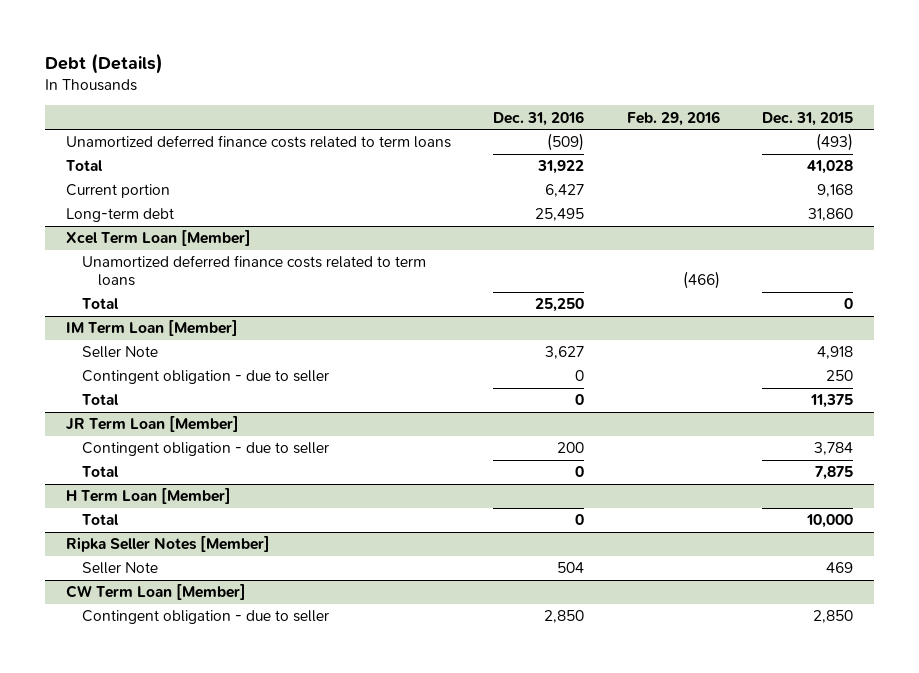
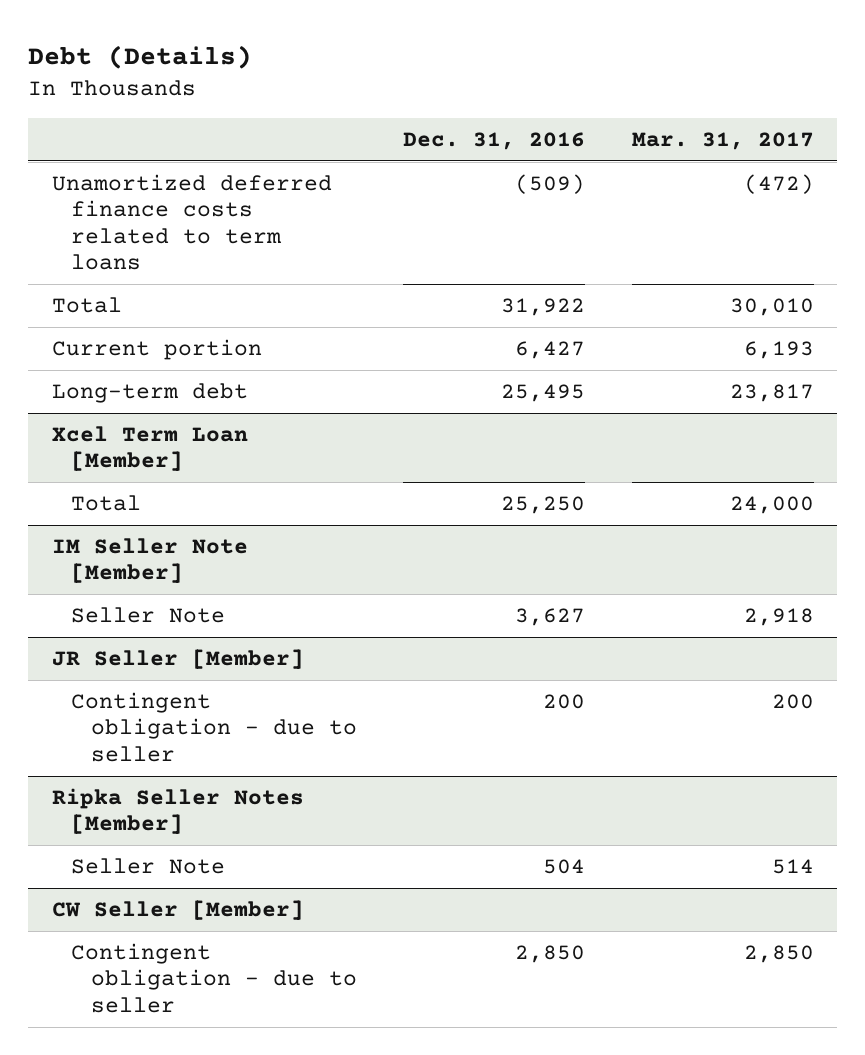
[626,110,720,126] Feb. 29, 2016 -> none
[762,111,854,126] Dec. 31, 2015 -> none
none -> [631,131,814,150] Mar. 31, 2017
[82,255,427,287] Unamortized deferred finance costs related to term loans -> none
[66,320,239,337] IM Term Loan [Member] -> [51,537,248,584] IM Seller Note [Member]
[82,370,330,385] Contingent obligation - due to seller -> none
[82,394,120,406] Total -> none
[66,416,240,433] JR Term Loan [Member] -> [51,648,304,669] JR Seller [Member]
[82,466,120,478] Total -> none
[66,488,232,505] H Term Loan [Member] -> none
[82,514,120,526] Total -> none
[66,584,247,601] CW Term Loan [Member] -> [51,899,304,920] CW Seller [Member]

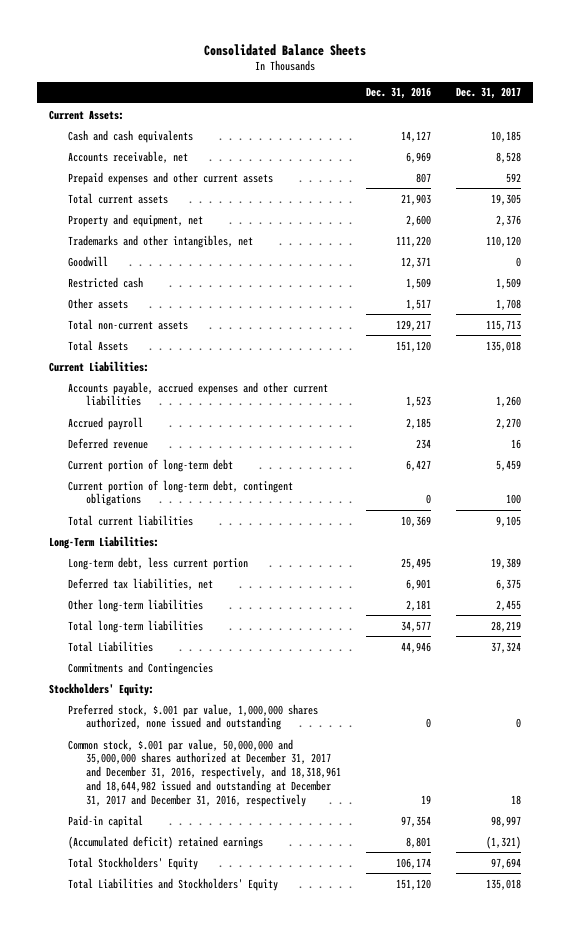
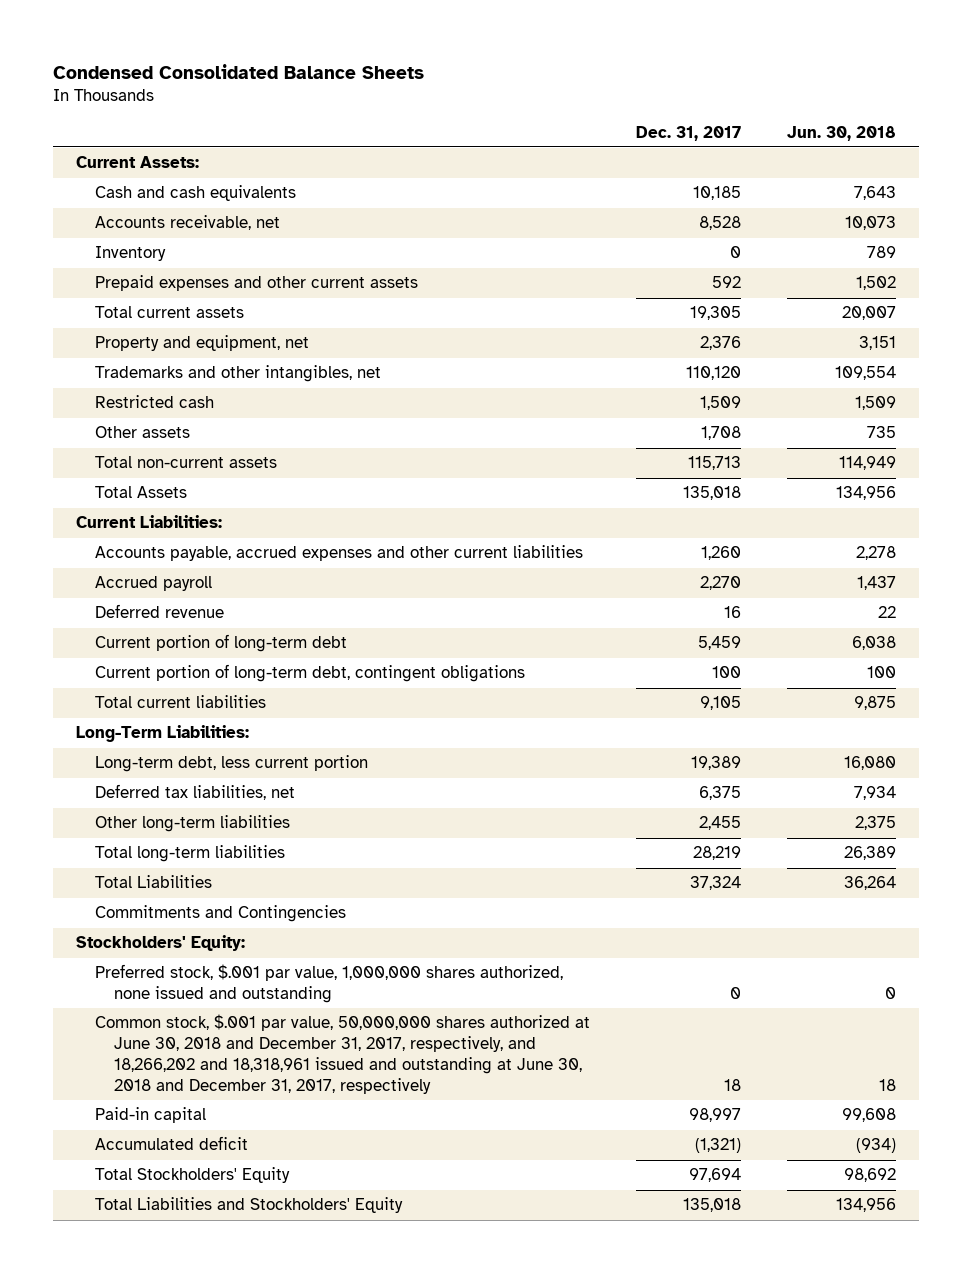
[204,43,367,56] Consolidated Balance Sheets -> [52,63,424,79] Condensed Consolidated Balance Sheets
[365,87,431,100] Dec. 31, 2016 -> none
none -> [787,125,897,141] Jun. 30, 2018
none -> [94,246,166,262] Inventory
[67,255,108,267] Goodwill -> none
[67,738,341,807] Common stock, $.001 par value, 50,000,000 and 35,000,000 shares authorized at December 31, 2017 and December 31, 2016, respectively, and 18,318,961 and 18,644,982 issued and outstanding at December 31, 2017 and December 31, 2016, respectively -> [94,1014,590,1094] Common stock, $.001 par value, 50,000,000 shares authorized at June 30, 2018 and December 31, 2017, respectively, and 18,266,202 and 18,318,961 issued and outstanding at June 30, 2018 and December 31, 2017, respectively
[67,835,263,849] (Accumulated deficit) retained earnings -> [94,1136,248,1151] Accumulated deficit

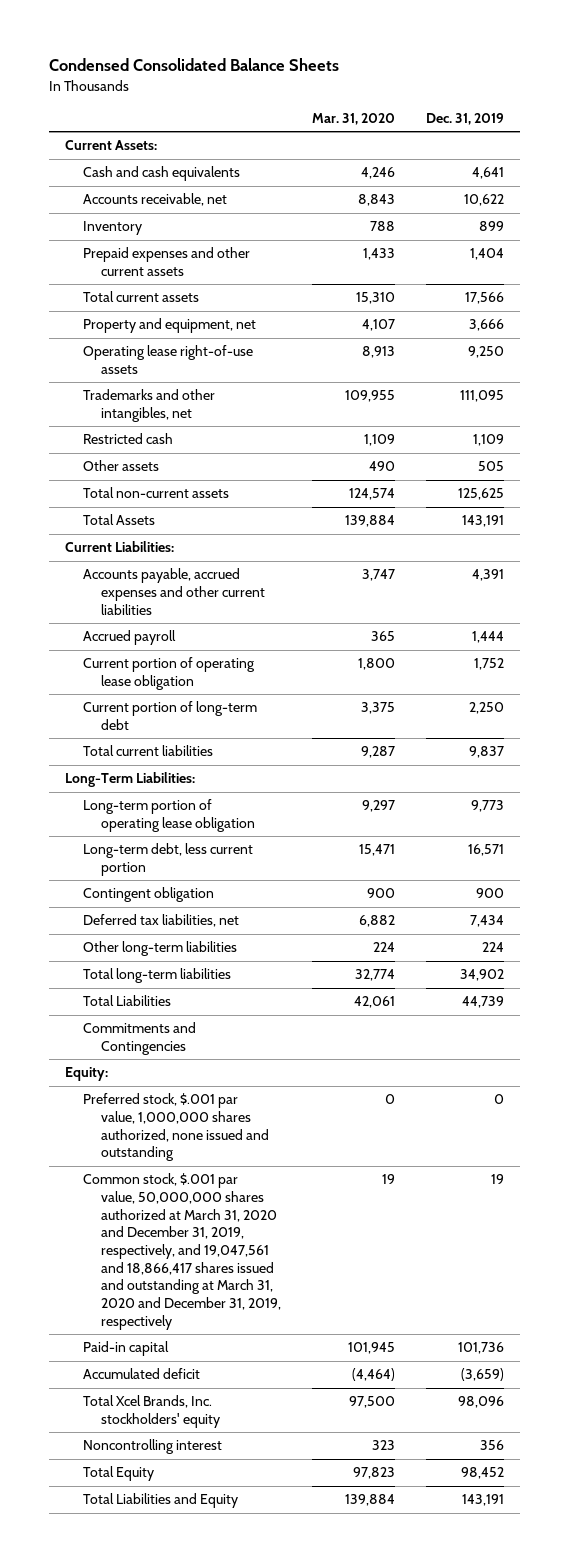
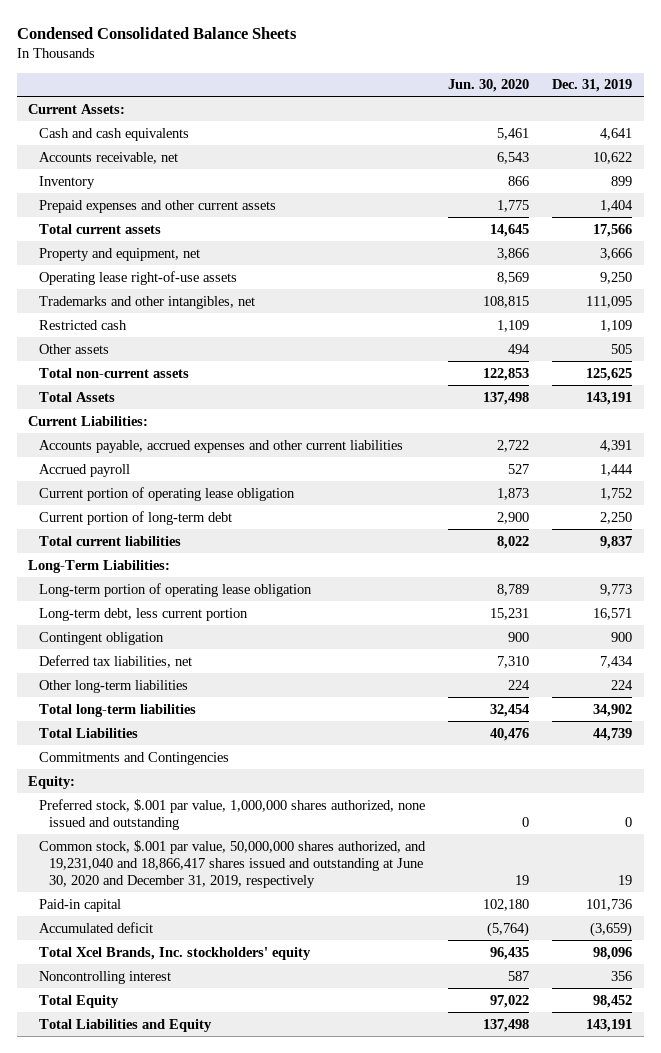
[312,113,396,126] Mar. 31, 2020 -> none
none -> [448,79,530,93] Jun. 30, 2020
[83,1173,282,1330] Common stock, $.001 par value, 50,000,000 shares authorized at March 31, 2020 and December 31, 2019, respectively, and 19,047,561 and 18,866,417 shares issued and outstanding at March 31, 2020 and December 31, 2019, respectively -> [38,839,426,888] Common stock, $.001 par value, 50,000,000 shares authorized, and 19,231,040 and 18,866,417 shares issued and outstanding at June 30, 2020 and December 31, 2019, respectively

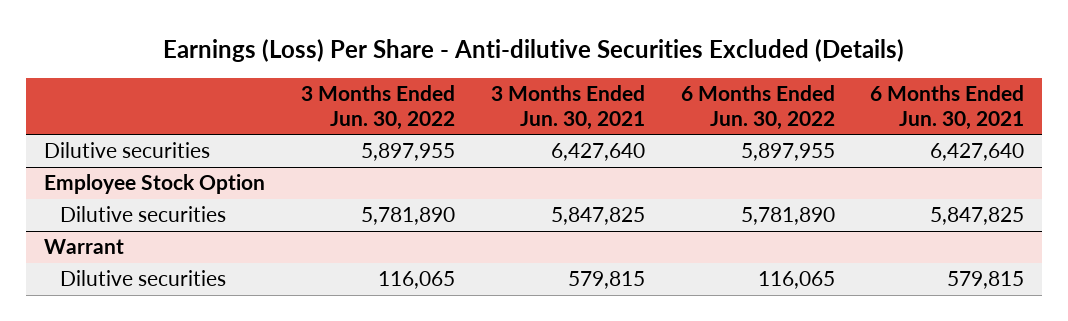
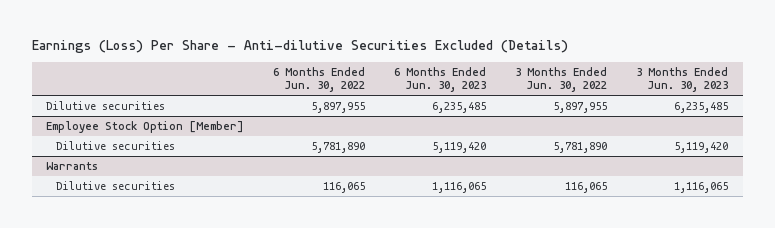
[490,85,645,130] 3 Months Ended Jun. 30, 2021 -> none
[870,85,1025,130] 6 Months Ended Jun. 30, 2021 -> none
none -> [394,66,487,93] 6 Months Ended Jun. 30, 2023
none -> [636,66,729,93] 3 Months Ended Jun. 30, 2023
[43,174,265,195] Employee Stock Option -> [46,120,245,133] Employee Stock Option [Member]
[43,239,124,255] Warrant -> [46,161,99,170] Warrants

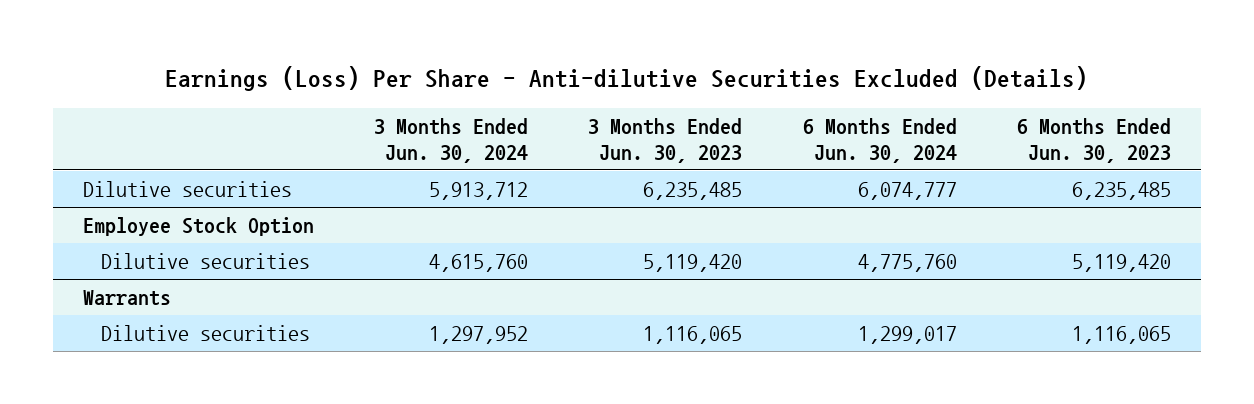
[273,66,366,93] 6 Months Ended Jun. 30, 2022 -> none
[515,66,608,93] 3 Months Ended Jun. 30, 2022 -> none
none -> [374,117,529,163] 3 Months Ended Jun. 30, 2024
none -> [802,117,957,163] 6 Months Ended Jun. 30, 2024
[46,120,245,133] Employee Stock Option [Member] -> [82,217,314,237] Employee Stock Option

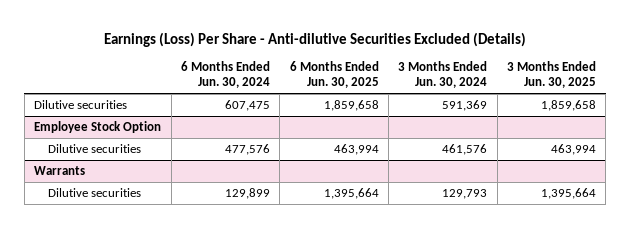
[588,117,743,163] 3 Months Ended Jun. 30, 2023 -> none
[1016,117,1171,163] 6 Months Ended Jun. 30, 2023 -> none
none -> [289,61,379,89] 6 Months Ended Jun. 30, 2025
none -> [506,61,596,89] 3 Months Ended Jun. 30, 2025
[429,182,529,201] 5,913,712 -> [442,100,488,112] 591,369
[857,182,957,201] 6,074,777 -> [224,100,270,112] 607,475
[429,254,529,273] 4,615,760 -> [442,144,488,156] 461,576
[857,254,957,273] 4,775,760 -> [224,144,270,156] 477,576
[429,326,529,345] 1,297,952 -> [442,189,488,200] 129,793
[857,326,957,345] 1,299,017 -> [224,188,270,200] 129,899

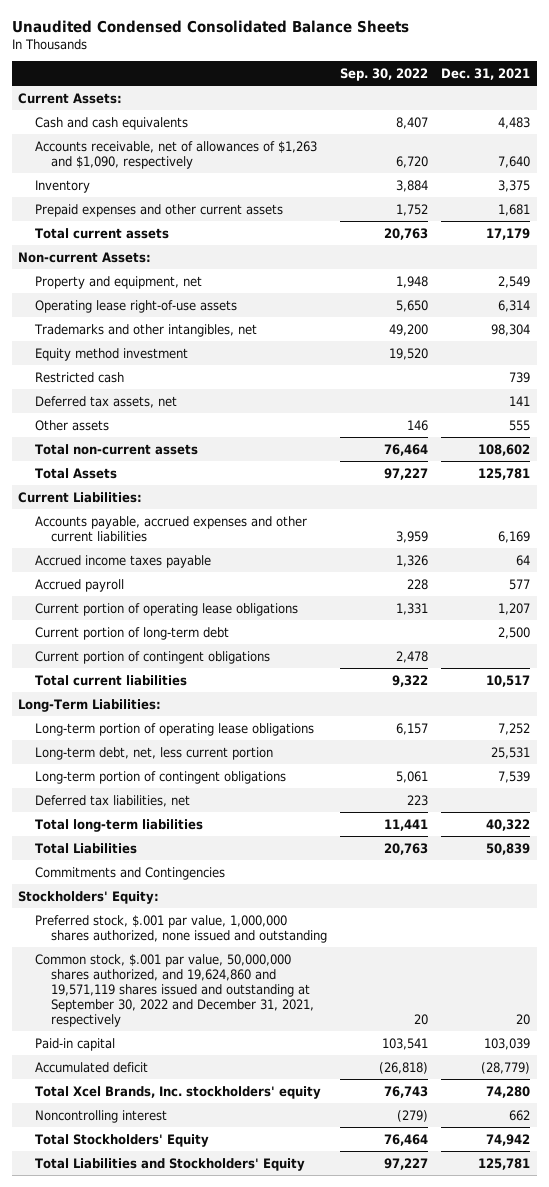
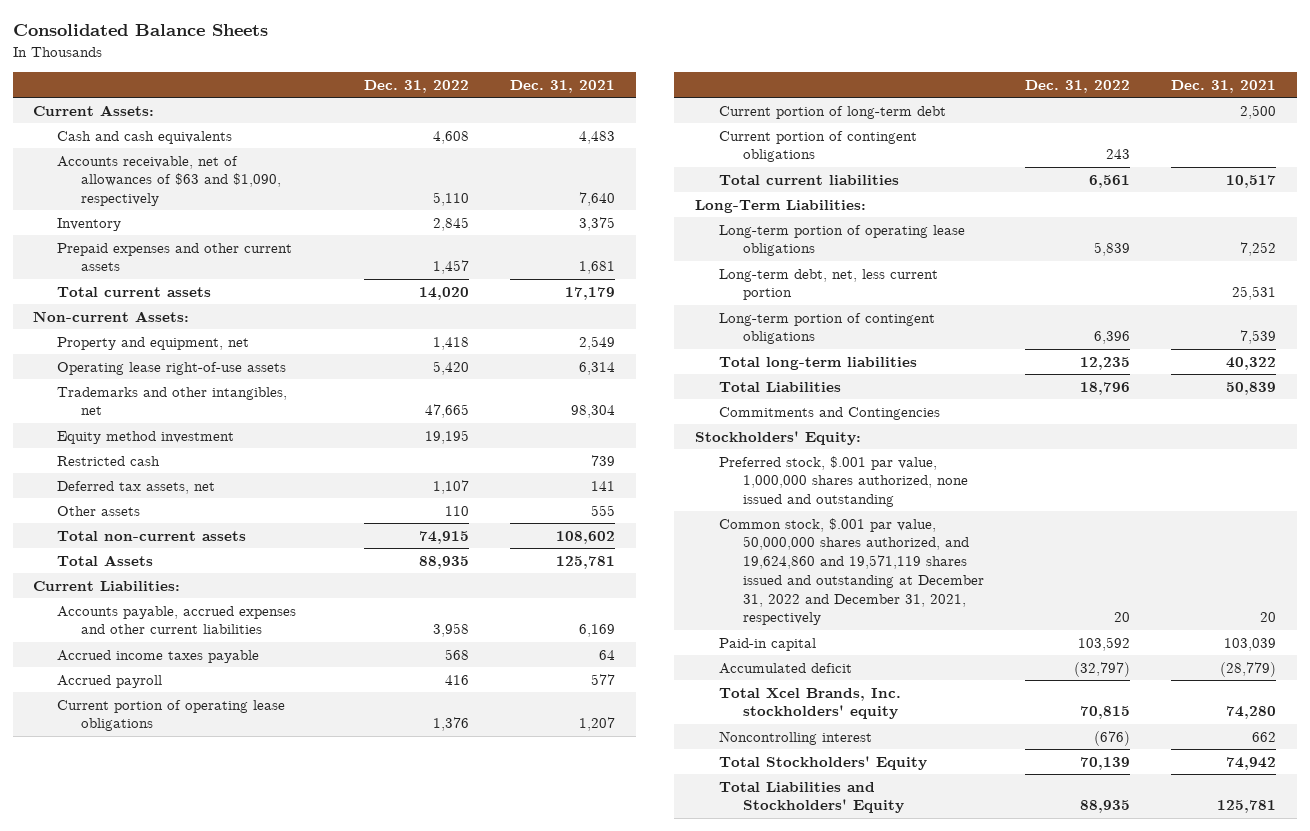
[11,19,409,33] Unaudited Condensed Consolidated Balance Sheets -> [12,24,268,37] Consolidated Balance Sheets
[340,67,429,81] Sep. 30, 2022 -> none
none -> [363,79,469,93] Dec. 31, 2022
[34,140,317,169] Accounts receivable, net of allowances of $1,263 and $1,090, respectively -> [57,155,282,207] Accounts receivable, net of allowances of $63 and $1,090, respectively
[34,794,190,807] Deferred tax liabilities, net -> none
[34,953,315,1028] Common stock, $.001 par value, 50,000,000 shares authorized, and 19,624,860 and 19,571,119 shares issued and outstanding at September 30, 2022 and December 31, 2021, respectively -> [718,517,984,626] Common stock, $.001 par value, 50,000,000 shares authorized, and 19,624,860 and 19,571,119 shares issued and outstanding at December 31, 2022 and December 31, 2021, respectively

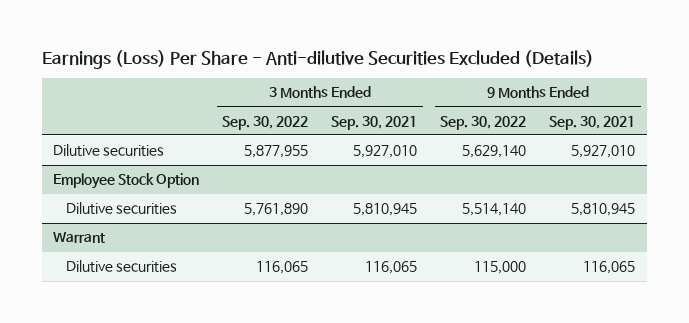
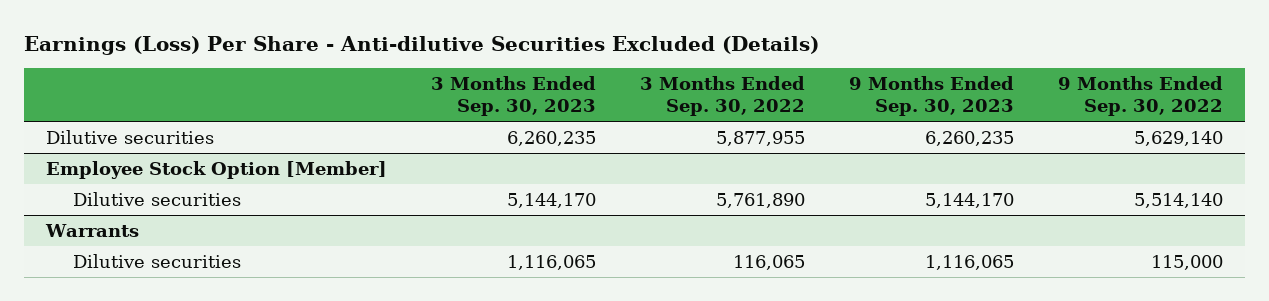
[331,115,418,130] Sep. 30, 2021 -> none
[549,115,636,130] Sep. 30, 2021 -> none
none -> [430,75,596,117] 3 Months Ended Sep. 30, 2023
none -> [849,75,1015,117] 9 Months Ended Sep. 30, 2023
[53,173,200,190] Employee Stock Option -> [45,160,387,179] Employee Stock Option [Member]
[53,232,106,244] Warrant -> [44,223,139,237] Warrants

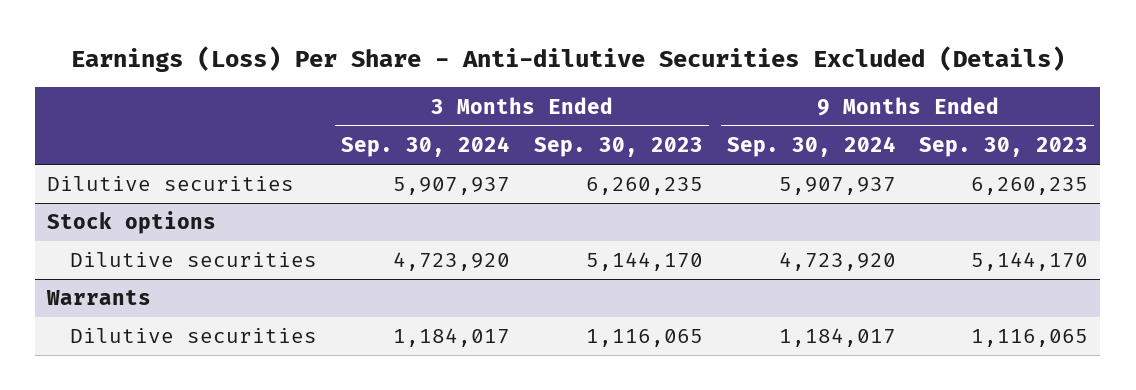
[639,75,805,117] 3 Months Ended Sep. 30, 2022 -> none
[1058,75,1224,117] 9 Months Ended Sep. 30, 2022 -> none
none -> [341,136,511,158] Sep. 30, 2024
none -> [726,136,896,158] Sep. 30, 2024
[45,160,387,179] Employee Stock Option [Member] -> [47,211,217,235] Stock options

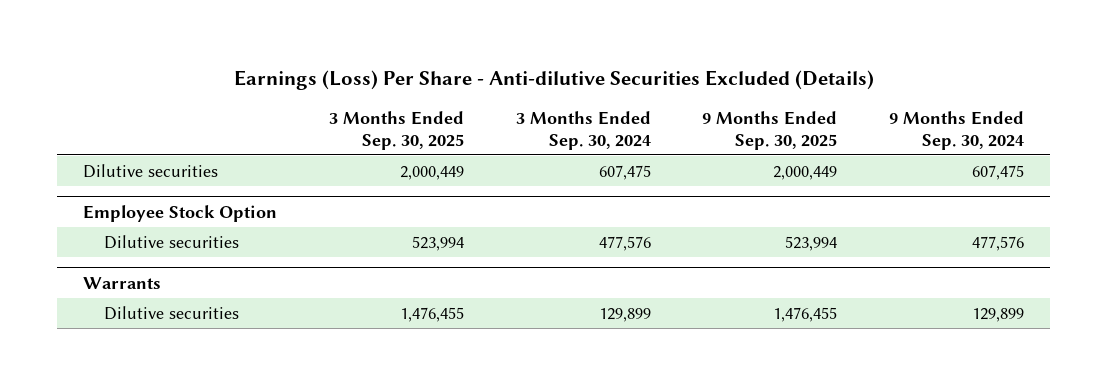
[533,137,703,158] Sep. 30, 2023 -> none
[919,137,1089,158] Sep. 30, 2023 -> none
none -> [328,110,464,150] 3 Months Ended Sep. 30, 2025
none -> [702,110,838,150] 9 Months Ended Sep. 30, 2025
[393,177,511,196] 5,907,937 -> [598,164,651,180] 607,475
[778,177,896,196] 5,907,937 -> [972,164,1025,180] 607,475
[47,211,217,235] Stock options -> [82,204,277,222] Employee Stock Option
[393,252,511,272] 4,723,920 -> [598,235,651,251] 477,576
[778,252,896,272] 4,723,920 -> [972,235,1025,251] 477,576
[393,328,511,348] 1,184,017 -> [598,307,651,322] 129,899
[778,328,896,348] 1,184,017 -> [972,307,1025,322] 129,899

